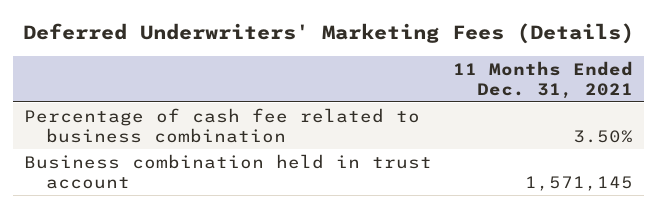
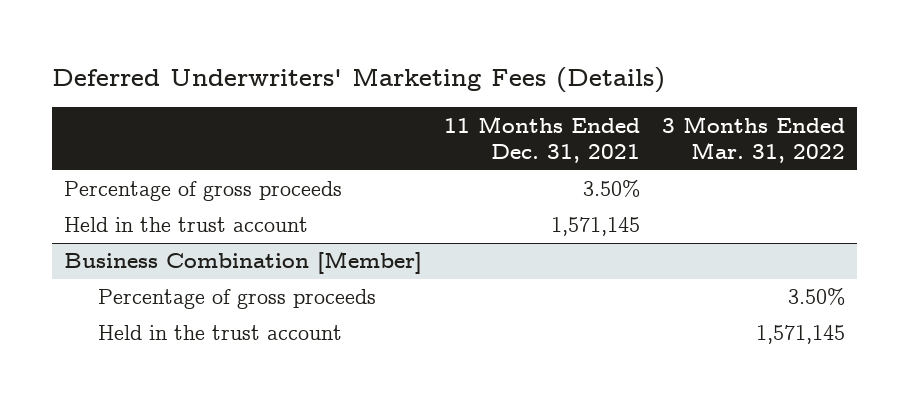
none -> [662,115,846,163] 3 Months Ended Mar. 31, 2022
[24,107,421,143] Percentage of cash fee related to business combination -> [63,181,342,202] Percentage of gross proceeds
[24,153,433,189] Business combination held in trust account -> [63,217,308,233] Held in the trust account
none -> [63,251,422,275] Business Combination [Member]
none -> [97,289,376,310] Percentage of gross proceeds
none -> [97,325,342,341] Held in the trust account

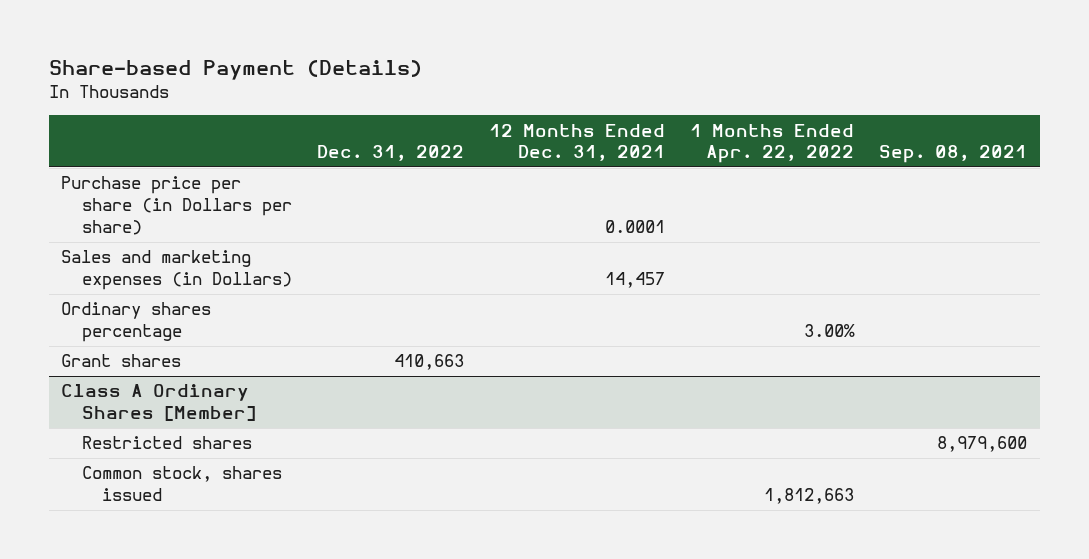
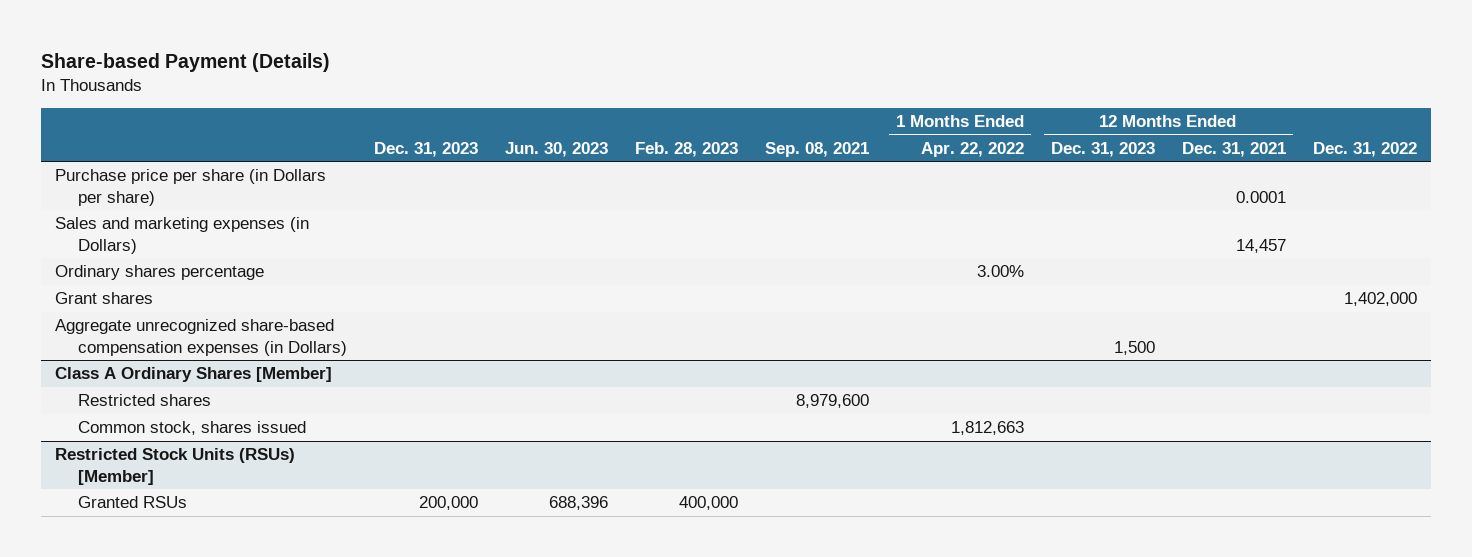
none -> [373,142,478,158] Dec. 31, 2023
none -> [504,142,608,158] Jun. 30, 2023
none -> [634,142,738,158] Feb. 28, 2023
none -> [1050,142,1155,158] Dec. 31, 2023
[393,354,464,371] 410,663 -> [1343,292,1417,307] 1,402,000
none -> [54,319,347,356] Aggregate unrecognized share-based compensation expenses (in Dollars)
none -> [54,448,295,485] Restricted Stock Units (RSUs) [Member]
none -> [77,496,187,509] Granted RSUs

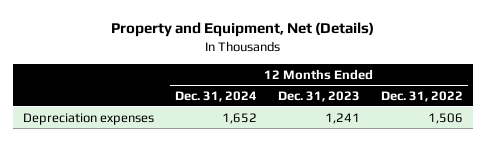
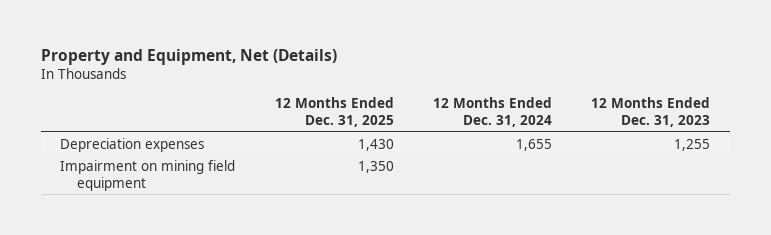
[380,90,463,102] Dec. 31, 2022 -> none
none -> [274,97,394,128] 12 Months Ended Dec. 31, 2025
[222,112,258,124] 1,652 -> [515,138,552,151] 1,655
[324,112,360,124] 1,241 -> [674,138,711,151] 1,255
none -> [60,159,236,191] Impairment on mining field equipment

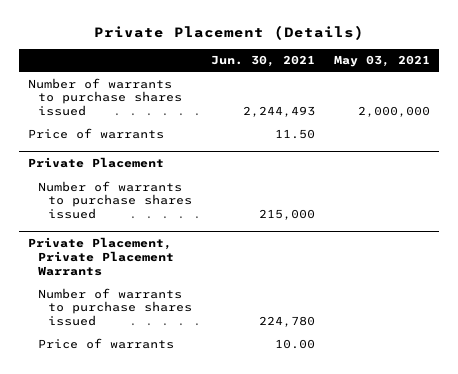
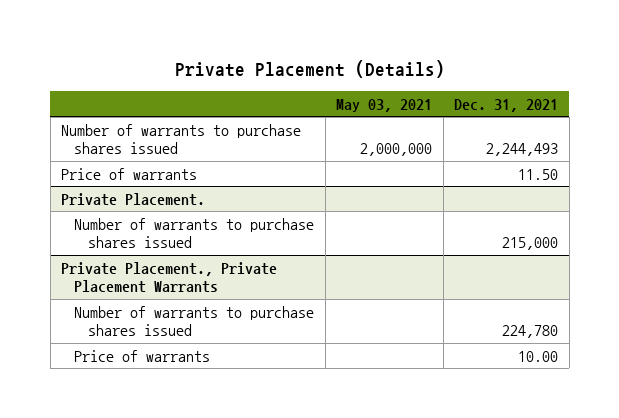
[210,55,315,68] Jun. 30, 2021 -> none
none -> [454,98,559,112] Dec. 31, 2021
[28,157,165,169] Private Placement -> [61,192,206,206] Private Placement.
[28,237,175,276] Private Placement, Private Placement Warrants -> [61,261,278,294] Private Placement., Private Placement Warrants

